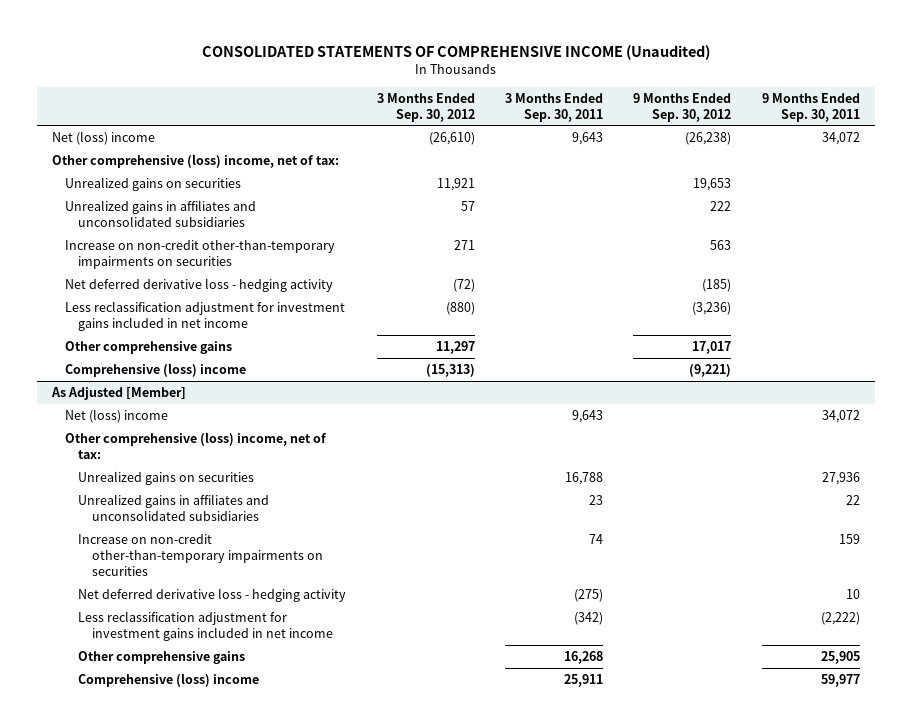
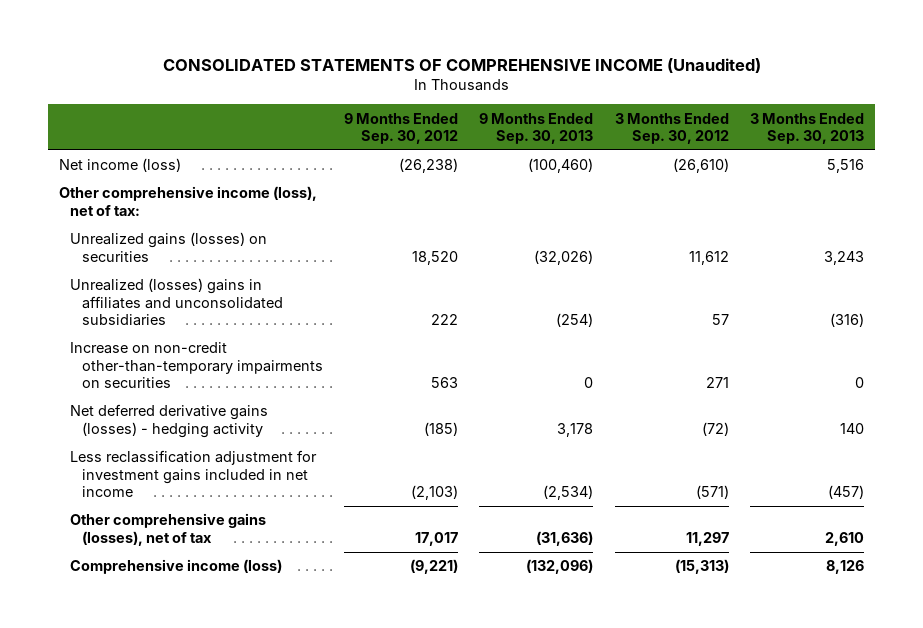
[505,92,604,122] 3 Months Ended Sep. 30, 2011 -> none
[761,92,860,122] 9 Months Ended Sep. 30, 2011 -> none
none -> [479,112,594,144] 9 Months Ended Sep. 30, 2013
none -> [750,112,865,144] 3 Months Ended Sep. 30, 2013
[52,131,156,146] Net (loss) income -> [58,158,181,173] Net income (loss)
[52,154,340,169] Other comprehensive (loss) income, net of tax: -> [58,186,317,216] Other comprehensive income (loss), net of tax:
[65,177,242,192] Unrealized gains on securities -> [70,232,268,262] Unrealized gains (losses) on securities
[436,178,475,192] 11,921 -> [688,250,729,265] 11,612
[693,178,732,192] 19,653 -> [412,250,459,265] 18,520
[65,200,257,227] Unrealized gains in affiliates and unconsolidated subsidiaries -> [70,278,283,326] Unrealized (losses) gains in affiliates and unconsolidated subsidiaries
[51,387,187,401] As Adjusted [Member] -> none
[65,409,169,424] Net (loss) income -> none
[65,432,328,459] Other comprehensive (loss) income, net of tax: -> none
[78,471,255,486] Unrealized gains on securities -> none
[78,494,270,521] Unrealized gains in affiliates and unconsolidated subsidiaries -> none
[78,534,323,576] Increase on non-credit other-than-temporary impairments on securities -> none
[78,588,347,603] Net deferred derivative loss - hedging activity -> none
[78,611,333,641] Less reclassification adjustment for investment gains included in net income -> none
[78,651,246,665] Other comprehensive gains -> none
[78,673,260,688] Comprehensive (loss) income -> none
[65,278,334,293] Net deferred derivative loss - hedging activity -> [70,404,269,438] Net deferred derivative gains (losses) - hedging activity
[445,302,475,316] (880) -> [695,484,729,499] (571)
[692,302,732,316] (3,236) -> [411,484,459,500] (2,103)
[65,341,233,355] Other comprehensive gains -> [70,513,267,546] Other comprehensive gains (losses), net of tax
[65,363,247,378] Comprehensive (loss) income -> [70,559,283,575] Comprehensive income (loss)

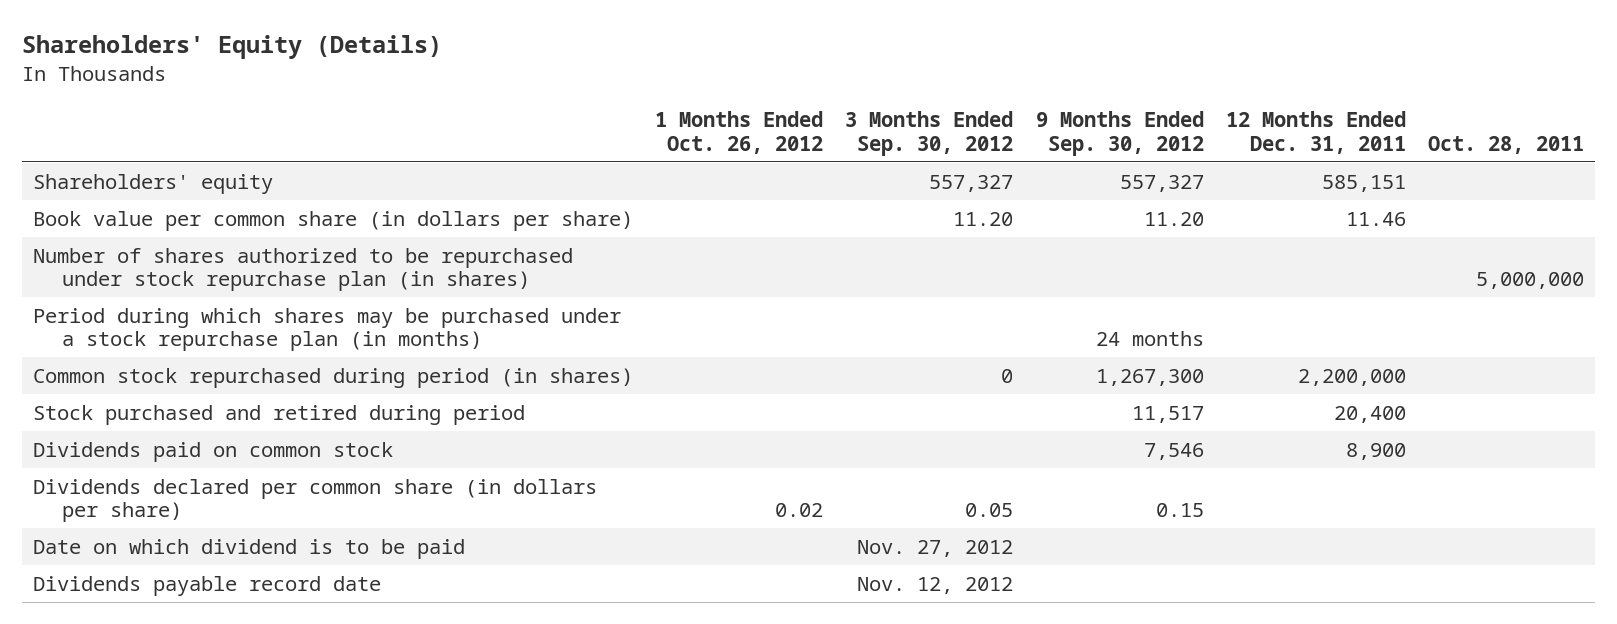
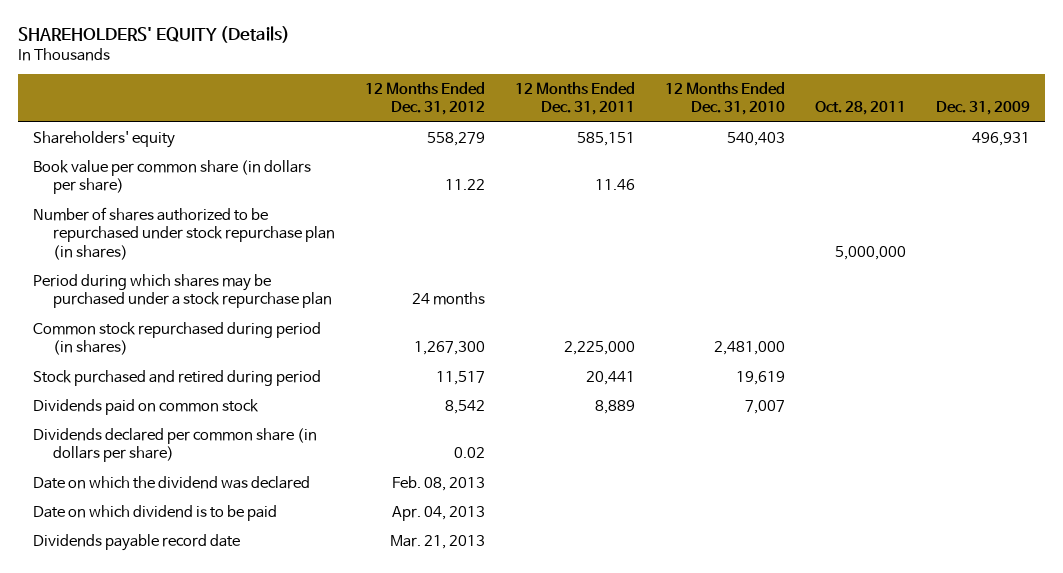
[21,35,442,60] Shareholders' Equity (Details) -> [18,26,291,44] SHAREHOLDERS' EQUITY (Details)
[655,111,824,154] 1 Months Ended Oct. 26, 2012 -> none
[845,111,1014,156] 3 Months Ended Sep. 30, 2012 -> none
[1035,111,1204,156] 9 Months Ended Sep. 30, 2012 -> none
none -> [365,81,486,116] 12 Months Ended Dec. 31, 2012
none -> [665,81,786,116] 12 Months Ended Dec. 31, 2010
none -> [936,101,1031,116] Dec. 31, 2009
[32,307,621,352] Period during which shares may be purchased under a stock repurchase plan (in months) -> [33,273,333,309] Period during which shares may be purchased under a stock repurchase plan
[1297,368,1406,386] 2,200,000 -> [564,341,636,356] 2,225,000
[1333,405,1406,423] 20,400 -> [586,370,636,385] 20,441
[1345,442,1406,460] 8,900 -> [595,399,636,414] 8,889
none -> [33,475,311,489] Date on which the dividend was declared

